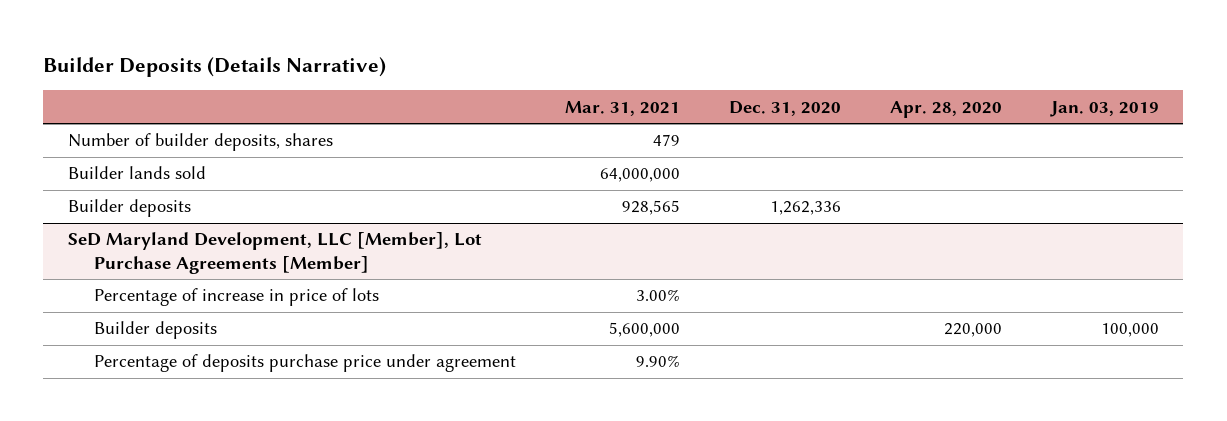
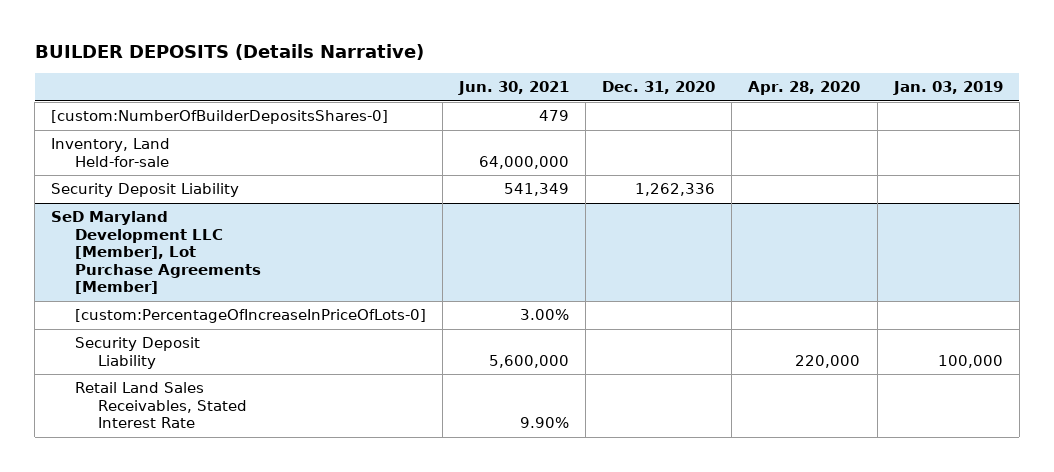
[43,56,387,77] Builder Deposits (Details Narrative) -> [34,43,424,60] BUILDER DEPOSITS (Details Narrative)
[564,100,680,116] Mar. 31, 2021 -> none
none -> [457,81,569,96] Jun. 30, 2021
[68,133,334,152] Number of builder deposits, shares -> [51,110,389,125] [custom:NumberOfBuilderDepositsShares-0]
[68,166,207,180] Builder lands sold -> [51,138,171,167] Inventory, Land Held-for-sale
[68,199,192,218] Builder deposits -> [51,183,240,198] Security Deposit Liability
[68,232,483,274] SeD Maryland Development, LLC [Member], Lot Purchase Agreements [Member] -> [51,211,261,295] SeD Maryland Development LLC [Member], Lot Purchase Agreements [Member]
[93,288,379,307] Percentage of increase in price of lots -> [74,309,426,324] [custom:PercentageOfIncreaseInPriceOfLots-0]
[93,321,217,340] Builder deposits -> [74,337,200,369] Security Deposit Liability
[93,354,516,373] Percentage of deposits purchase price under agreement -> [74,382,248,429] Retail Land Sales Receivables, Stated Interest Rate

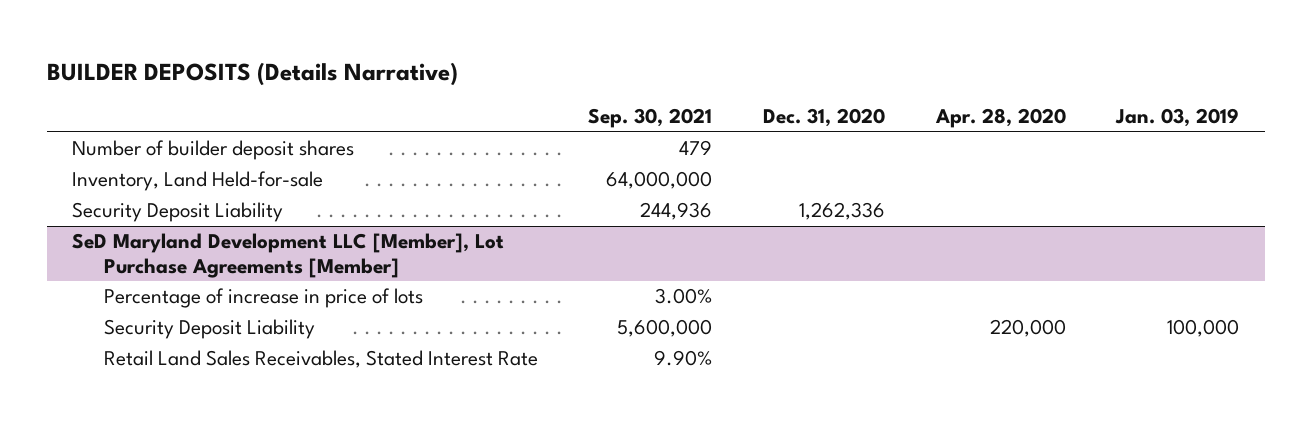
[457,81,569,96] Jun. 30, 2021 -> none
none -> [588,108,713,129] Sep. 30, 2021
[51,110,389,125] [custom:NumberOfBuilderDepositsShares-0] -> [72,140,355,161] Number of builder deposit shares
[74,309,426,324] [custom:PercentageOfIncreaseInPriceOfLots-0] -> [103,288,423,309] Percentage of increase in price of lots

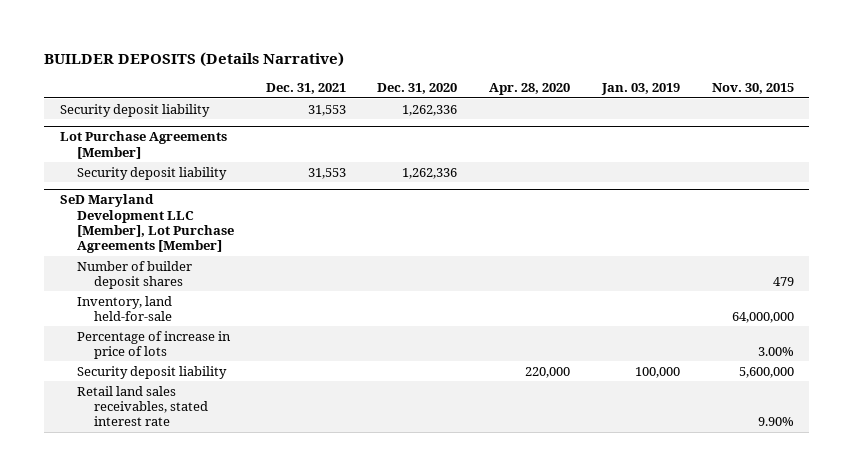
[588,108,713,129] Sep. 30, 2021 -> none
none -> [265,83,346,95] Dec. 31, 2021
none -> [711,83,794,95] Nov. 30, 2015
[72,140,355,161] Number of builder deposit shares -> none
[72,171,324,192] Inventory, Land Held-for-sale -> none
[72,202,284,223] Security Deposit Liability -> [59,103,210,117] Security deposit liability
none -> [59,131,227,159] Lot Purchase Agreements [Member]
none -> [77,166,228,180] Security deposit liability
none -> [77,260,193,290] Number of builder deposit shares
none -> [77,295,173,322] Inventory, land held-for-sale
[103,319,315,340] Security Deposit Liability -> [77,365,228,379] Security deposit liability
[103,350,538,369] Retail Land Sales Receivables, Stated Interest Rate -> [77,385,209,427] Retail land sales receivables, stated interest rate

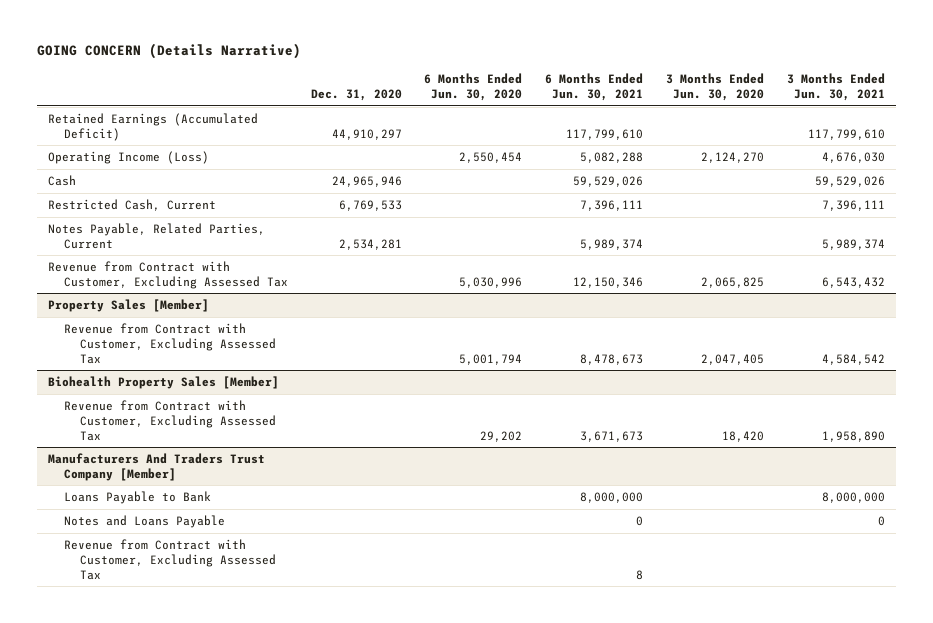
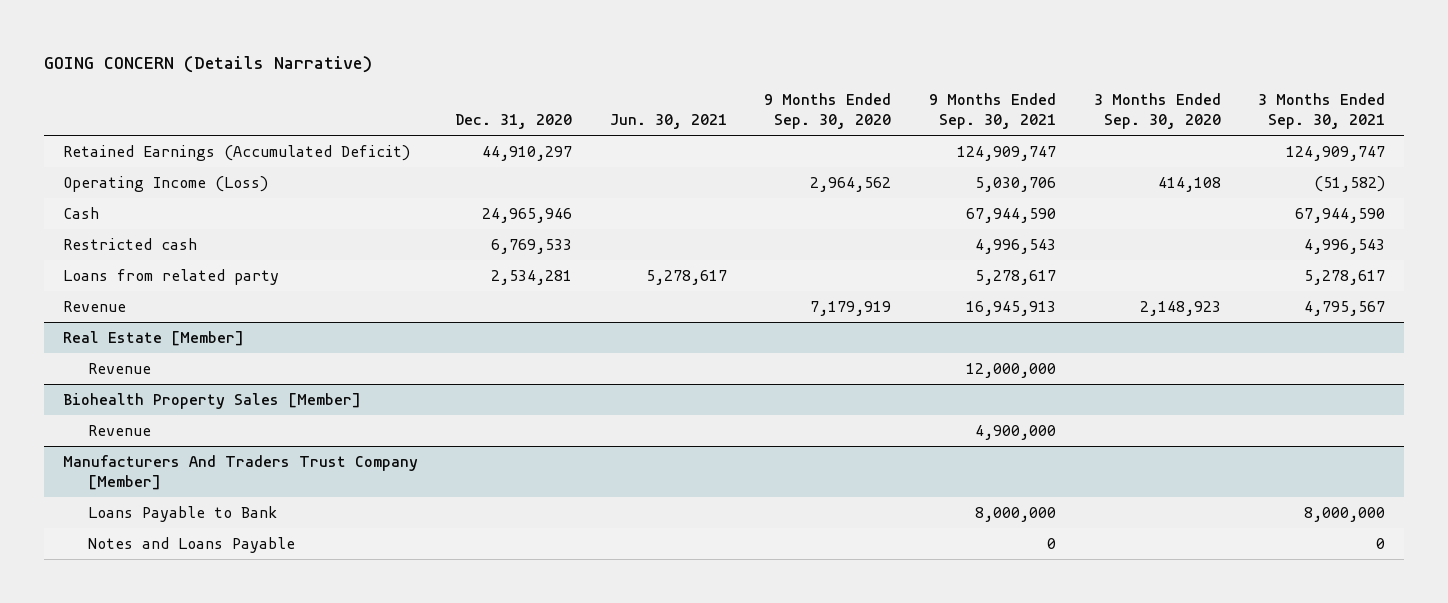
[424,73,523,102] 6 Months Ended Jun. 30, 2020 -> none
[545,73,644,102] 6 Months Ended Jun. 30, 2021 -> none
[665,73,764,102] 3 Months Ended Jun. 30, 2020 -> none
[786,73,885,102] 3 Months Ended Jun. 30, 2021 -> none
none -> [609,114,727,130] Jun. 30, 2021
none -> [764,93,892,130] 9 Months Ended Sep. 30, 2020
none -> [929,93,1057,130] 9 Months Ended Sep. 30, 2021
none -> [1093,93,1221,130] 3 Months Ended Sep. 30, 2020
none -> [1258,93,1386,130] 3 Months Ended Sep. 30, 2021
[48,299,210,313] Property Sales [Member] -> none
[63,323,276,364] Revenue from Contract with Customer, Excluding Assessed Tax -> none
[48,199,217,212] Restricted Cash, Current -> [62,238,197,251] Restricted cash
[48,223,266,249] Notes Payable, Related Parties, Current -> [62,269,279,286] Loans from related party
[48,261,288,289] Revenue from Contract with Customer, Excluding Assessed Tax -> [62,301,126,313] Revenue
none -> [62,331,244,347] Real Estate [Member]
none -> [87,363,151,375] Revenue
[63,400,276,441] Revenue from Contract with Customer, Excluding Assessed Tax -> [87,425,151,437] Revenue
[63,539,276,580] Revenue from Contract with Customer, Excluding Assessed Tax -> none

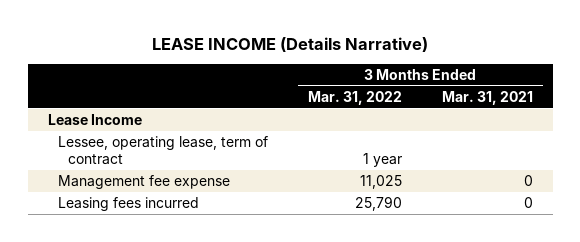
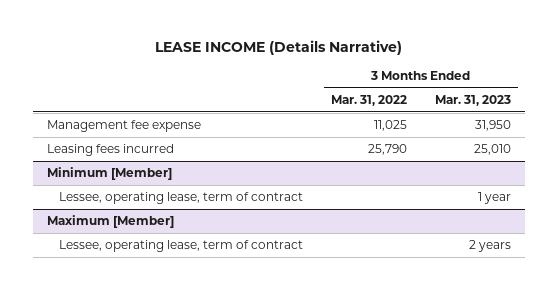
[441,90,533,105] Mar. 31, 2021 -> none
none -> [434,95,511,107] Mar. 31, 2023
[47,114,142,126] Lease Income -> none
[57,136,268,165] Lessee, operating lease, term of contract -> none
none -> [46,167,172,181] Minimum [Member]
none -> [58,192,303,205] Lessee, operating lease, term of contract
none -> [46,215,174,229] Maximum [Member]
none -> [58,240,303,253] Lessee, operating lease, term of contract

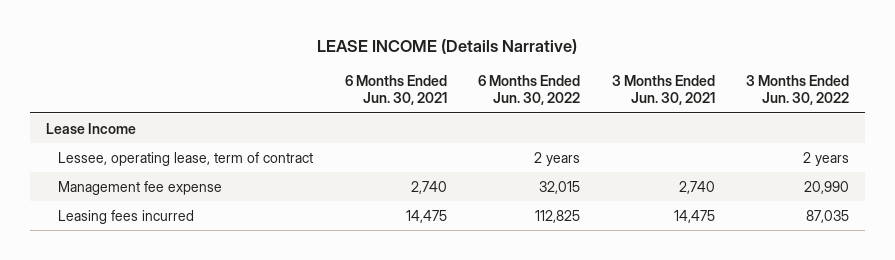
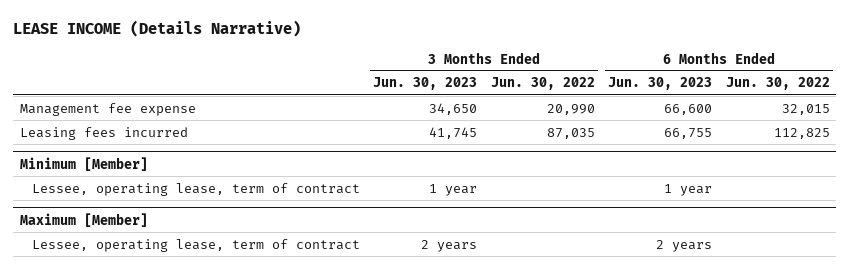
[344,74,447,106] 6 Months Ended Jun. 30, 2021 -> none
[611,74,715,106] 3 Months Ended Jun. 30, 2021 -> none
none -> [373,77,478,91] Jun. 30, 2023
none -> [608,77,713,91] Jun. 30, 2023
[45,122,136,134] Lease Income -> none
[58,151,314,166] Lessee, operating lease, term of contract -> none
none -> [20,156,149,171] Minimum [Member]
none -> [31,182,360,196] Lessee, operating lease, term of contract
none -> [20,212,149,227] Maximum [Member]
none -> [31,238,360,252] Lessee, operating lease, term of contract

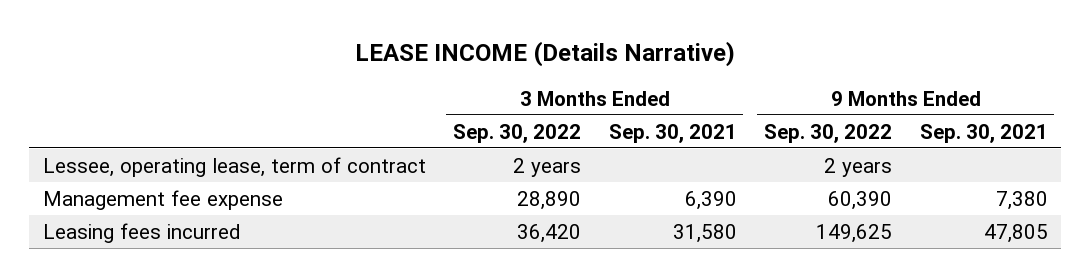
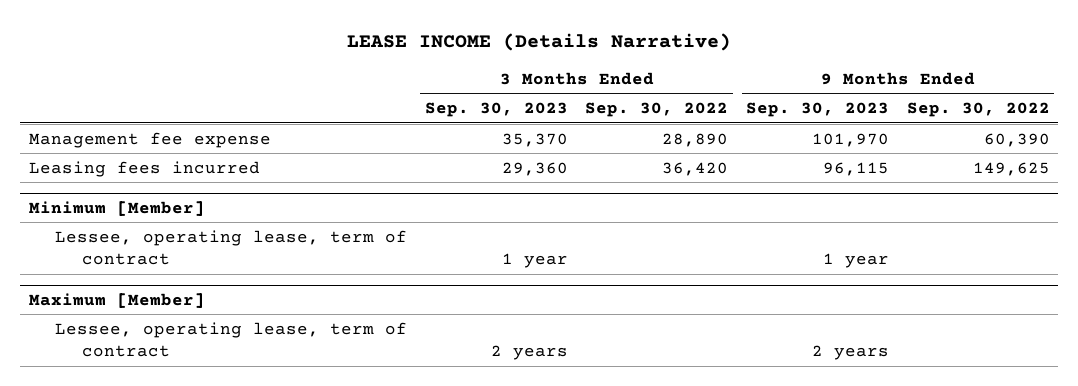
[608,123,737,143] Sep. 30, 2021 -> none
[919,123,1048,143] Sep. 30, 2021 -> none
none -> [424,102,568,118] Sep. 30, 2023
none -> [746,102,890,118] Sep. 30, 2023
[42,156,426,177] Lessee, operating lease, term of contract -> none
none -> [28,200,205,216] Minimum [Member]
none -> [55,229,408,265] Lessee, operating lease, term of contract
none -> [28,292,205,308] Maximum [Member]
none -> [55,321,408,357] Lessee, operating lease, term of contract

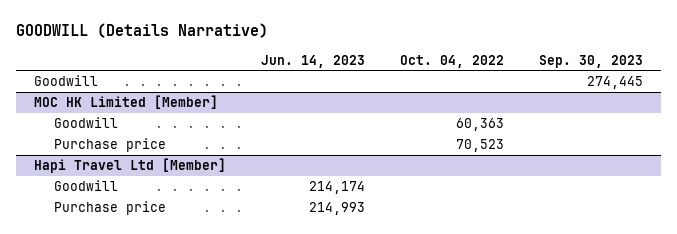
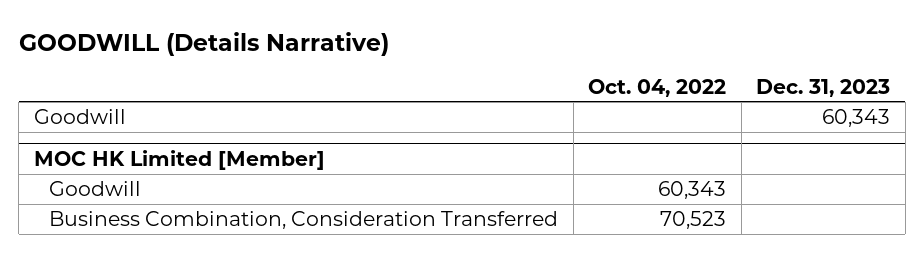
[260,54,365,68] Jun. 14, 2023 -> none
[539,54,644,68] Sep. 30, 2023 -> none
none -> [756,78,891,97] Dec. 31, 2023
[33,158,226,174] Hapi Travel Ltd [Member] -> none
[54,180,119,192] Goodwill -> none
[54,201,167,216] Purchase price -> none
[456,118,505,132] 60,363 -> [658,181,727,200] 60,343
[54,138,167,153] Purchase price -> [49,211,559,230] Business Combination, Consideration Transferred

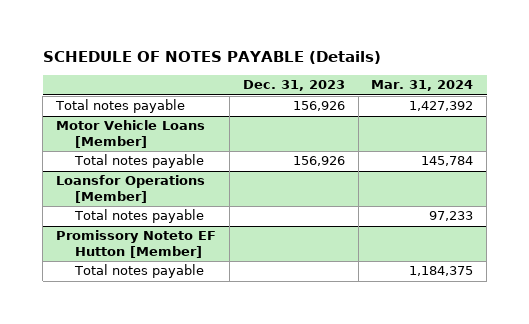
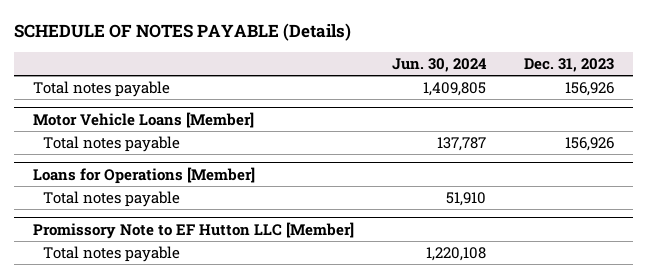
[371,80,474,92] Mar. 31, 2024 -> none
none -> [392,57,488,72] Jun. 30, 2024
[56,175,206,203] Loansfor Operations [Member] -> [32,166,255,184] Loans for Operations [Member]
[56,230,217,258] Promissory Noteto EF Hutton [Member] -> none
[73,264,204,279] Total notes payable -> none
none -> [32,221,354,239] Promissory Note to EF Hutton LLC [Member]
none -> [43,246,181,263] Total notes payable

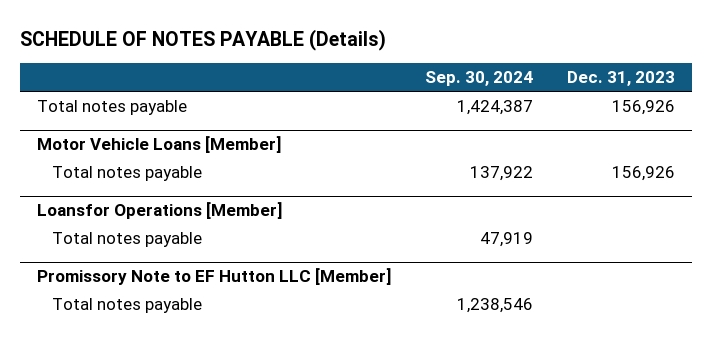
[392,57,488,72] Jun. 30, 2024 -> none
none -> [425,71,534,87] Sep. 30, 2024
[32,166,255,184] Loans for Operations [Member] -> [36,202,282,220] Loansfor Operations [Member]

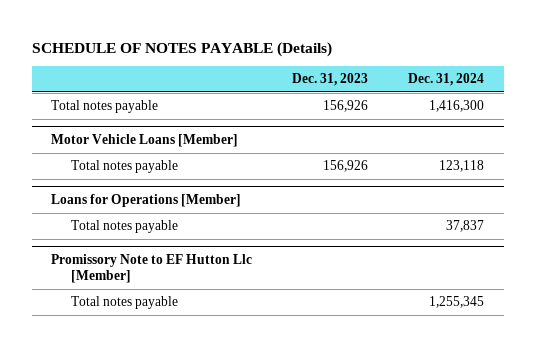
[425,71,534,87] Sep. 30, 2024 -> none
none -> [407,73,484,87] Dec. 31, 2024
[36,202,282,220] Loansfor Operations [Member] -> [51,194,242,208] Loans for Operations [Member]
[36,268,391,286] Promissory Note to EF Hutton LLC [Member] -> [51,254,253,284] Promissory Note to EF Hutton Llc [Member]

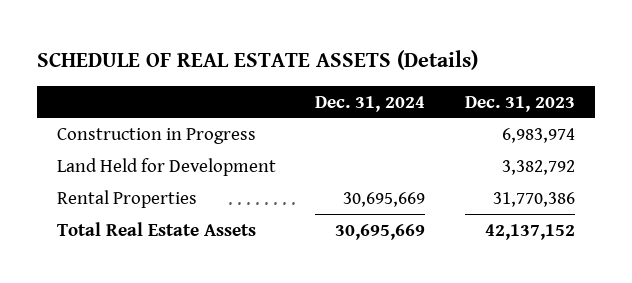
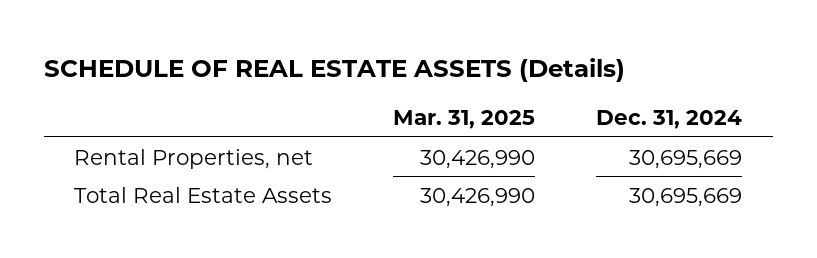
[464,95,575,112] Dec. 31, 2023 -> none
none -> [393,109,536,129] Mar. 31, 2025
[56,127,256,144] Construction in Progress -> none
[56,157,276,176] Land Held for Development -> none
[56,189,197,208] Rental Properties -> [74,148,314,169] Rental Properties, net

